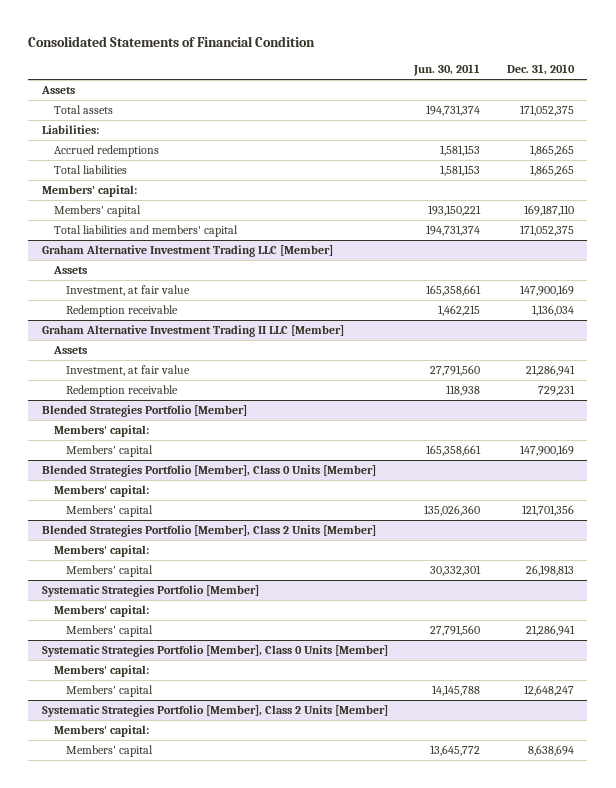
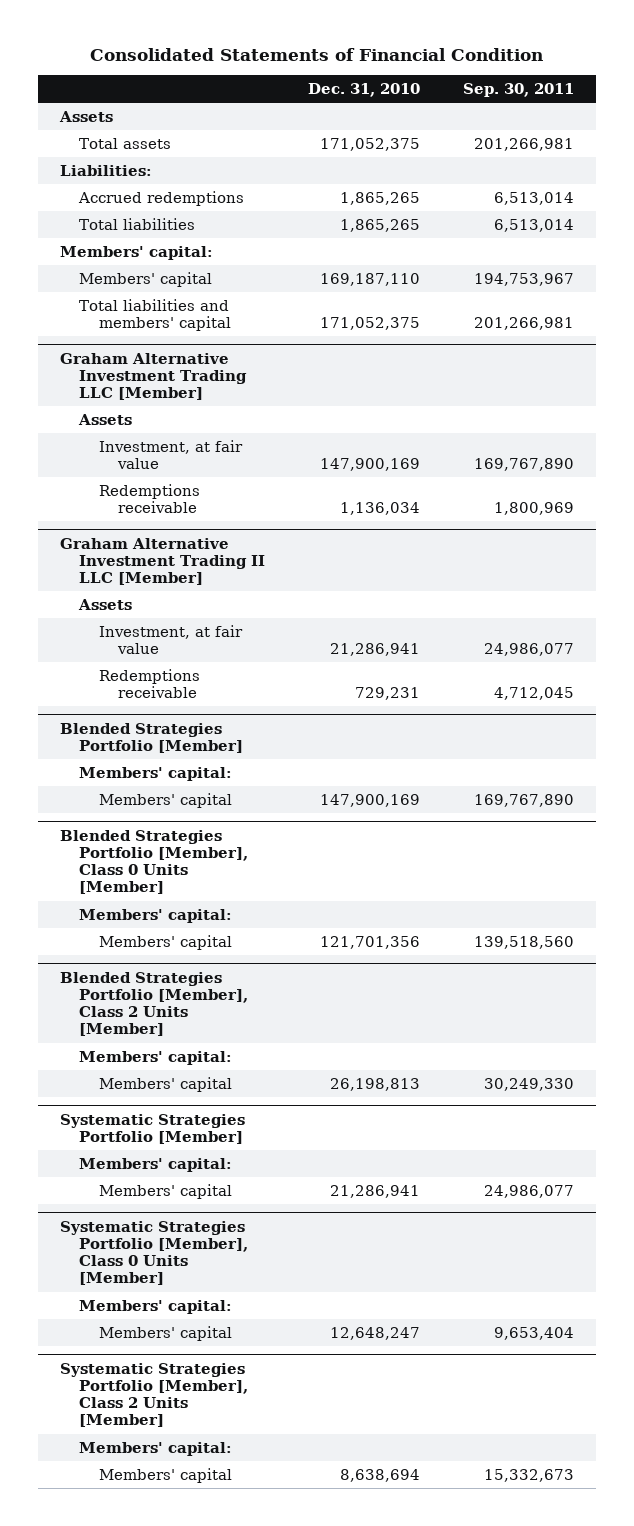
[413,64,481,77] Jun. 30, 2011 -> none
none -> [463,83,575,98] Sep. 30, 2011
[66,305,179,318] Redemption receivable -> [98,483,200,514] Redemptions receivable
[66,385,179,398] Redemption receivable -> [98,668,200,699] Redemptions receivable

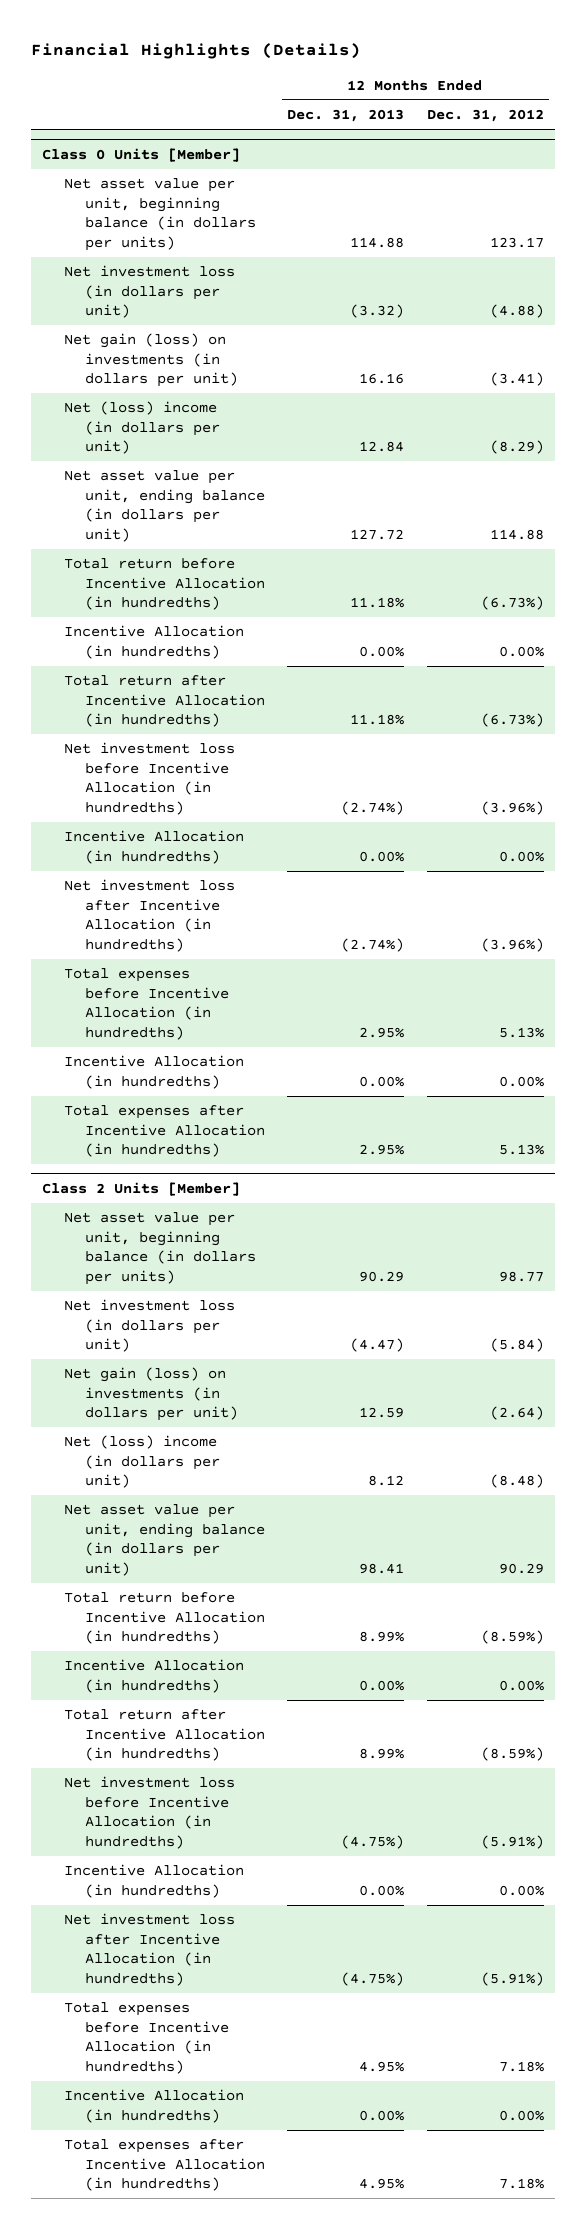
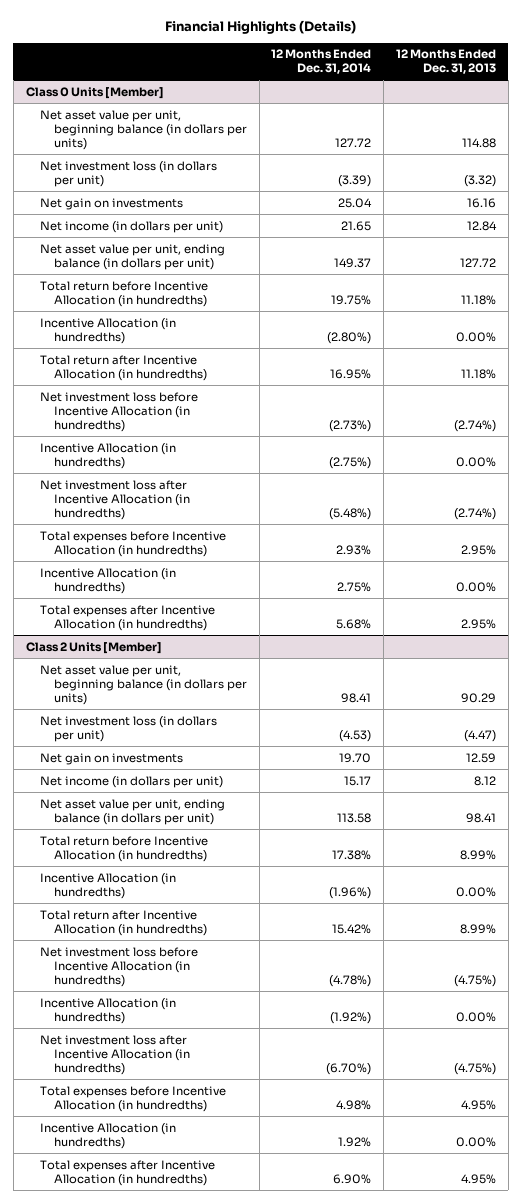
[426,109,544,123] Dec. 31, 2012 -> none
none -> [271,49,372,75] 12 Months Ended Dec. 31, 2014
[63,333,238,388] Net gain (loss) on investments (in dollars per unit) -> [39,197,183,210] Net gain on investments
[63,401,220,455] Net (loss) income (in dollars per unit) -> [39,220,223,233] Net income (in dollars per unit)
[63,1367,238,1422] Net gain (loss) on investments (in dollars per unit) -> [39,752,183,765] Net gain on investments
[63,1435,220,1489] Net (loss) income (in dollars per unit) -> [39,775,223,788] Net income (in dollars per unit)

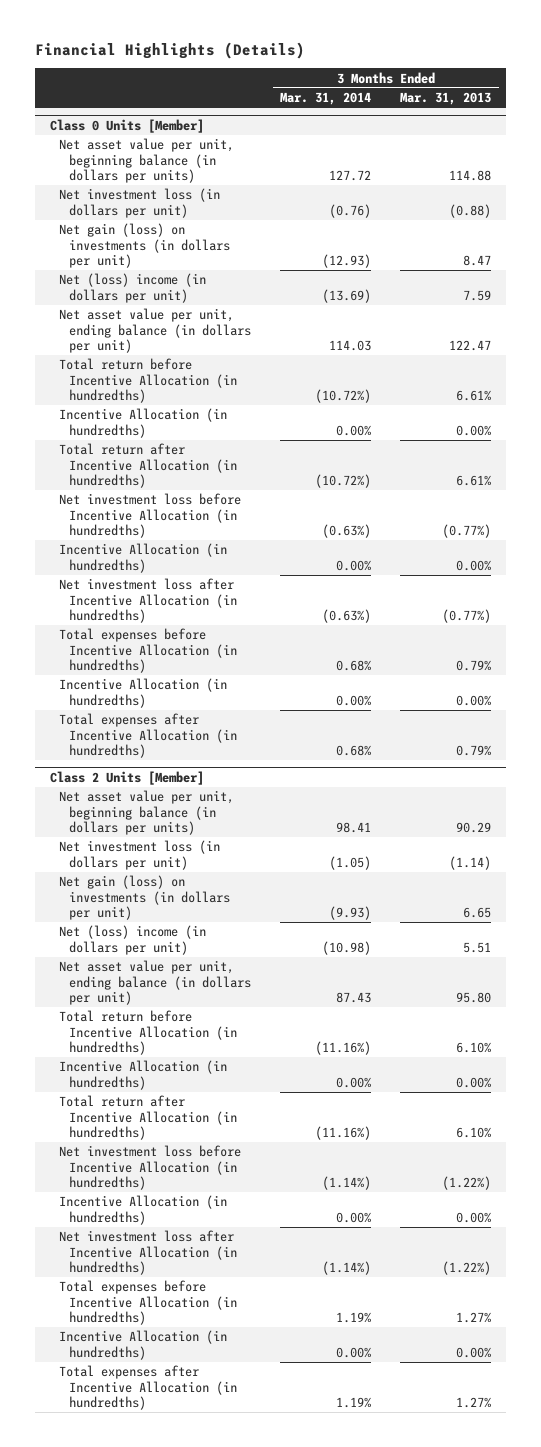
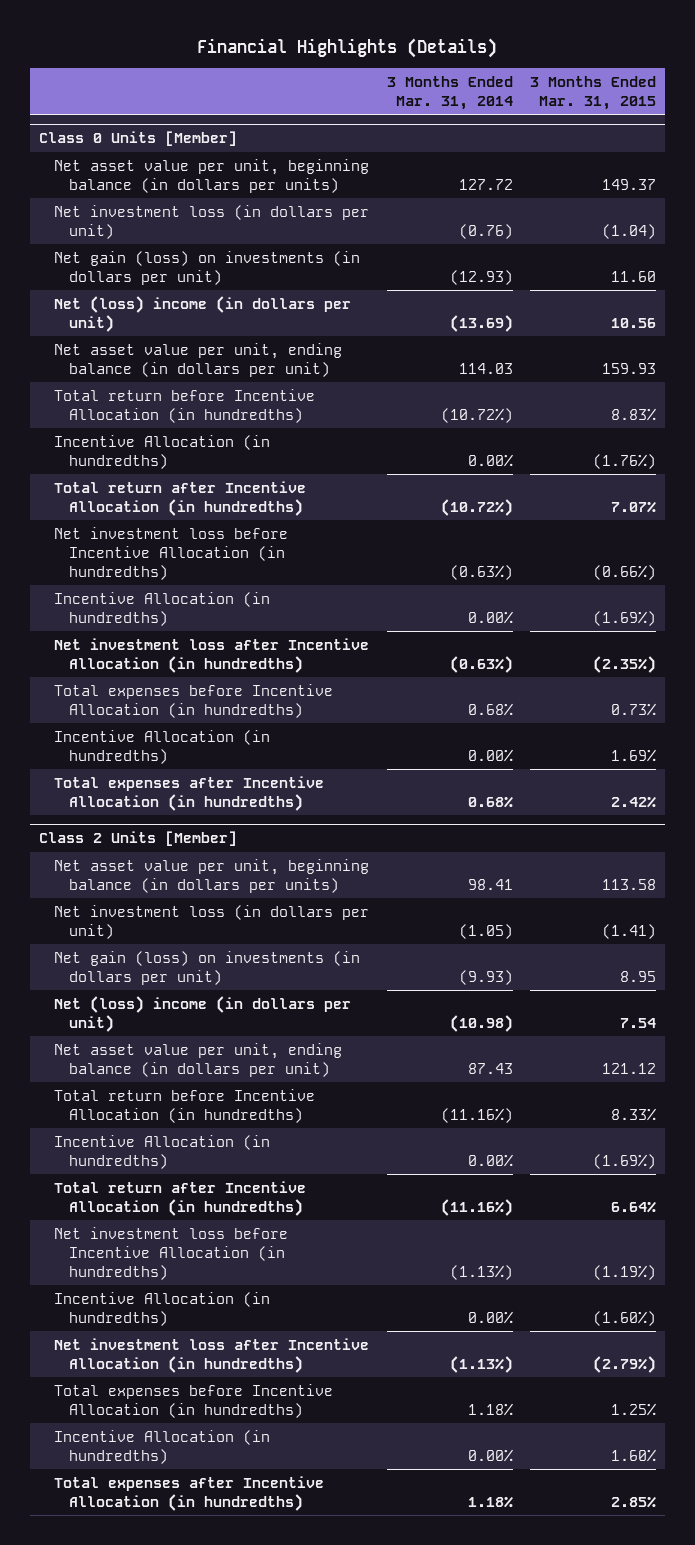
[400,92,492,106] Mar. 31, 2013 -> none
none -> [529,75,656,110] 3 Months Ended Mar. 31, 2015
[322,1176,372,1191] (1.14%) -> [449,1264,513,1280] (1.13%)
[322,1261,372,1276] (1.14%) -> [449,1355,513,1373] (1.13%)
[336,1312,372,1324] 1.19% -> [467,1402,513,1416] 1.18%
[336,1397,372,1409] 1.19% -> [467,1495,513,1508] 1.18%

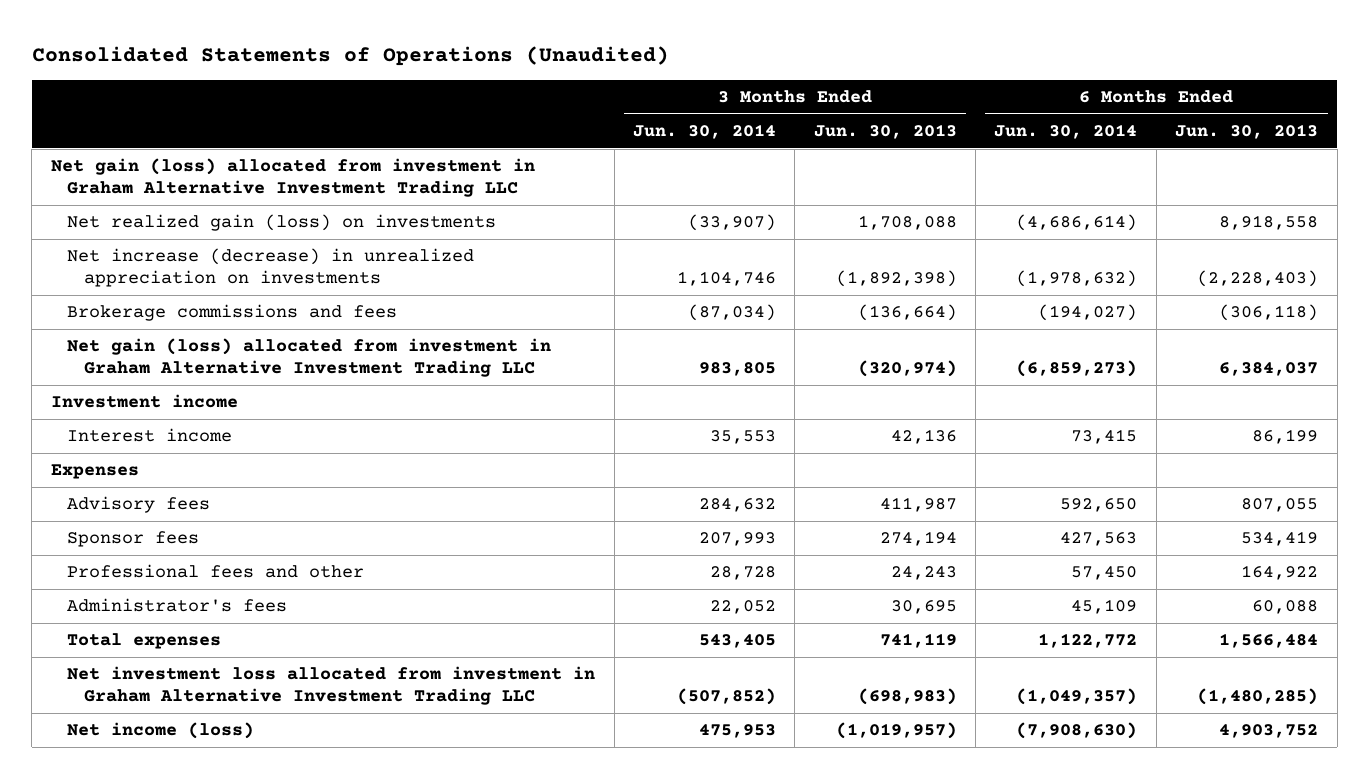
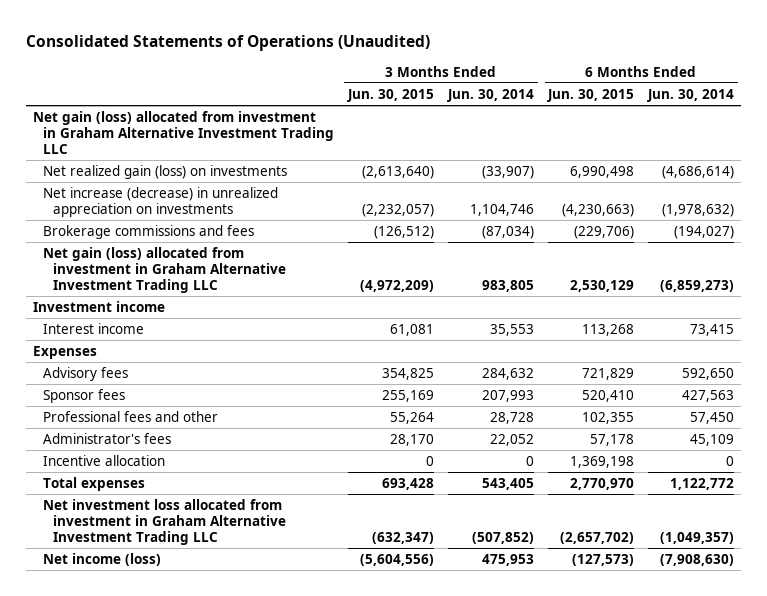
[813,124,957,140] Jun. 30, 2013 -> none
[1175,124,1319,140] Jun. 30, 2013 -> none
none -> [346,88,434,102] Jun. 30, 2015
none -> [547,88,635,102] Jun. 30, 2015
none -> [42,455,165,467] Incentive allocation

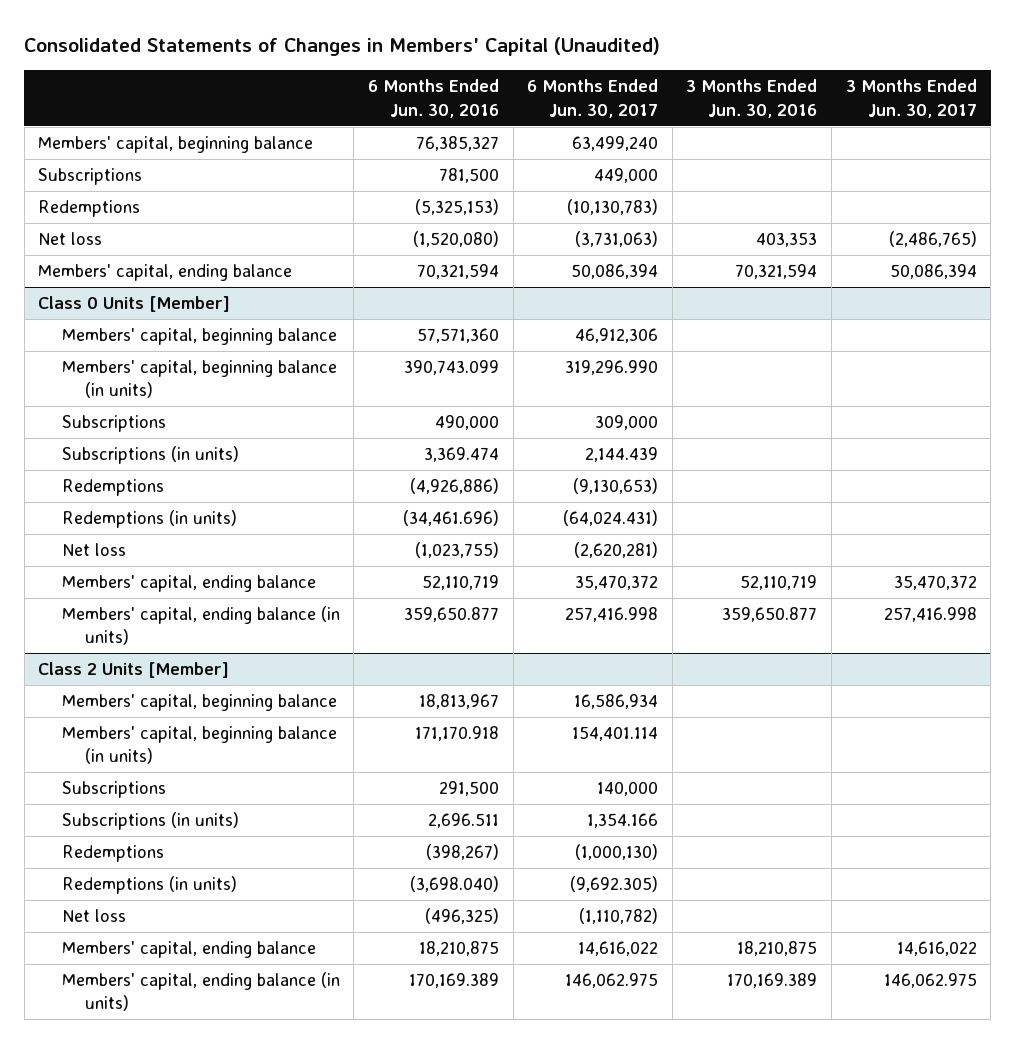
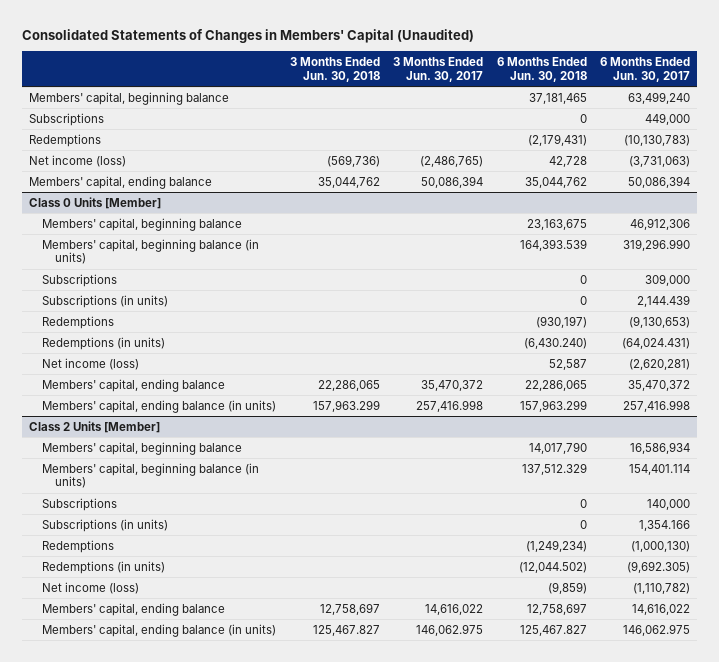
[367,79,499,118] 6 Months Ended Jun. 30, 2016 -> none
[686,79,818,118] 3 Months Ended Jun. 30, 2016 -> none
none -> [289,57,380,82] 3 Months Ended Jun. 30, 2018
none -> [496,57,587,82] 6 Months Ended Jun. 30, 2018
[38,232,103,246] Net loss -> [29,154,127,167] Net income (loss)
[61,543,126,557] Net loss -> [42,357,140,370] Net income (loss)
[61,909,126,923] Net loss -> [42,581,140,594] Net income (loss)

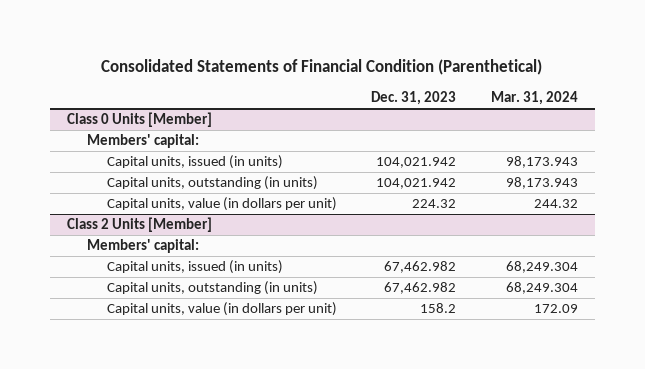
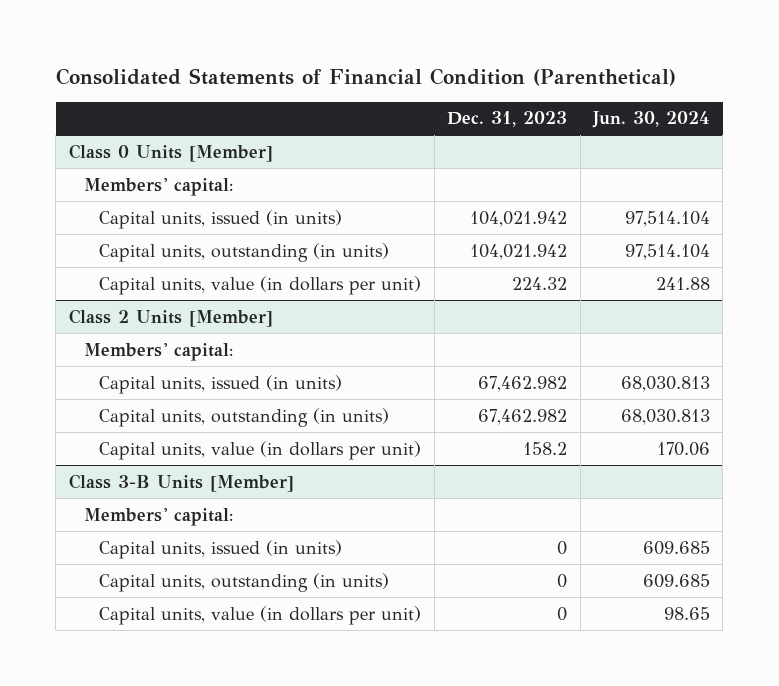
[490,91,578,106] Mar. 31, 2024 -> none
none -> [592,111,711,129] Jun. 30, 2024
none -> [68,473,294,492] Class 3-B Units [Member]
none -> [83,507,233,526] Members' capital:
none -> [99,539,343,559] Capital units, issued (in units)
none -> [99,572,390,592] Capital units, outstanding (in units)
none -> [99,605,422,625] Capital units, value (in dollars per unit)

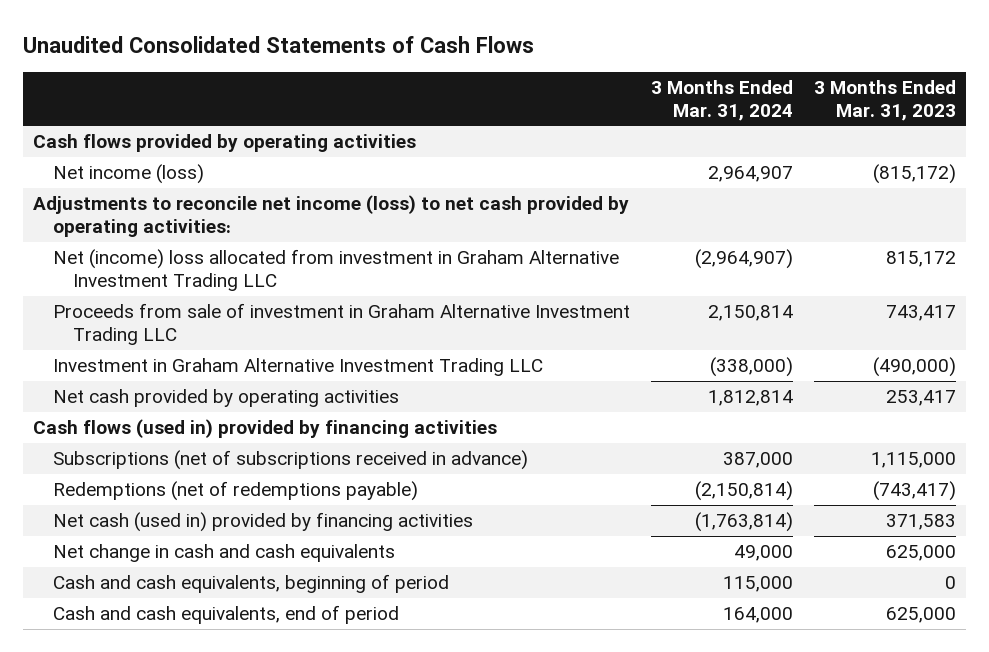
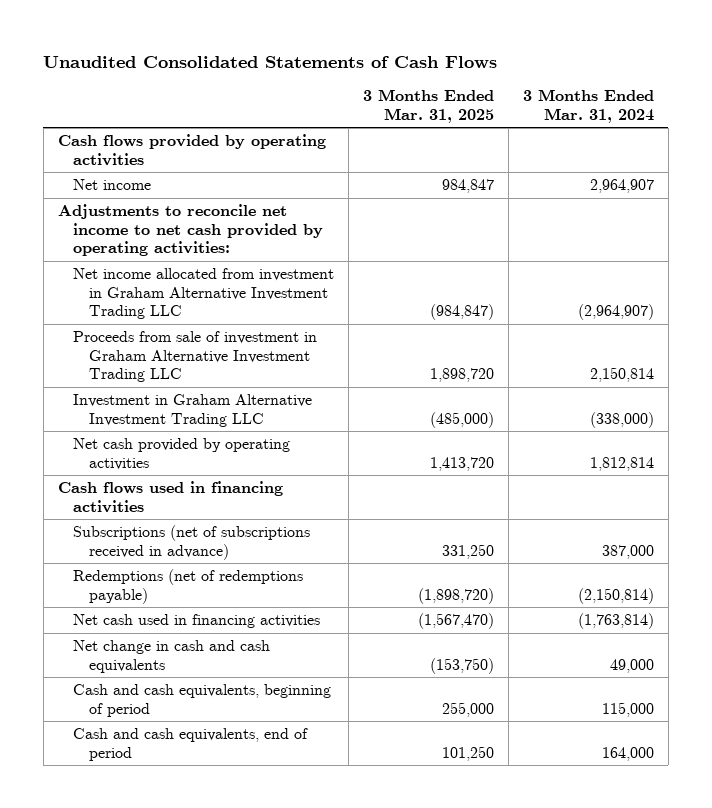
[813,79,956,121] 3 Months Ended Mar. 31, 2023 -> none
none -> [363,89,495,123] 3 Months Ended Mar. 31, 2025
[53,164,205,185] Net income (loss) -> [73,179,152,191] Net income
[33,195,630,237] Adjustments to reconcile net income (loss) to net cash provided by operating activities: -> [57,204,324,257] Adjustments to reconcile net income to net cash provided by operating activities:
[53,249,620,291] Net (income) loss allocated from investment in Graham Alternative Investment Trading LLC -> [73,268,335,320] Net income allocated from investment in Graham Alternative Investment Trading LLC
[33,419,498,439] Cash flows (used in) provided by financing activities -> [57,481,283,513] Cash flows used in financing activities
[53,512,474,533] Net cash (used in) provided by financing activities -> [73,614,321,629] Net cash used in financing activities

